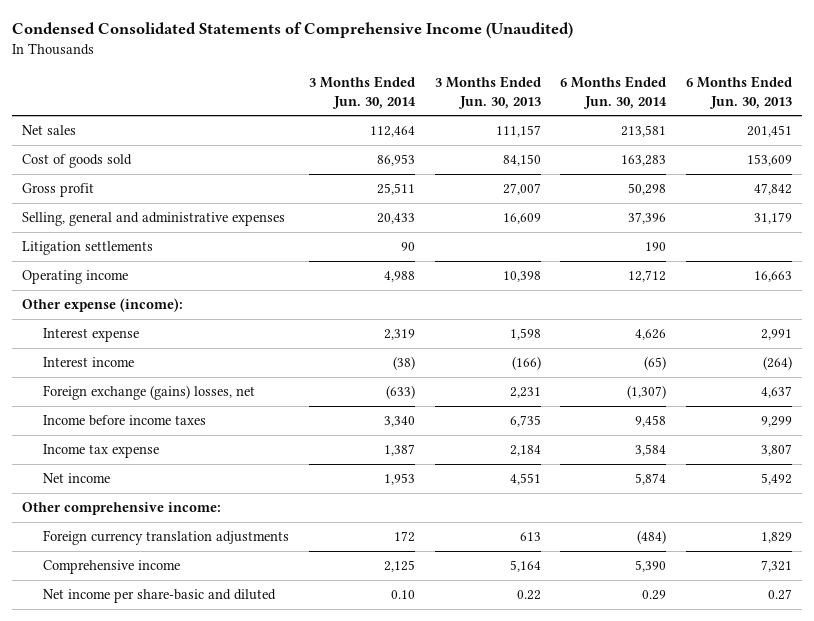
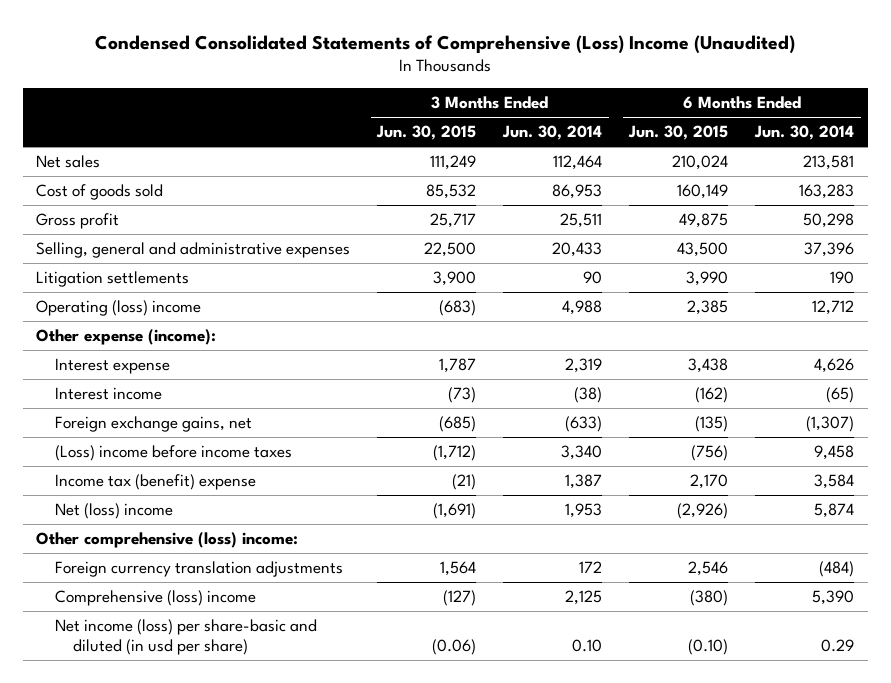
[11,22,573,39] Condensed Consolidated Statements of Comprehensive Income (Unaudited) -> [95,34,796,54] Condensed Consolidated Statements of Comprehensive (Loss) Income (Unaudited)
[434,76,541,109] 3 Months Ended Jun. 30, 2013 -> none
[685,76,792,109] 6 Months Ended Jun. 30, 2013 -> none
none -> [376,125,477,141] Jun. 30, 2015
none -> [628,125,729,141] Jun. 30, 2015
[21,269,128,284] Operating income -> [36,299,202,316] Operating (loss) income
[43,384,256,400] Foreign exchange (gains) losses, net -> [54,415,252,432] Foreign exchange gains, net
[43,414,207,426] Income before income taxes -> [54,444,292,461] (Loss) income before income taxes
[43,443,160,458] Income tax expense -> [54,473,256,490] Income tax (benefit) expense
[43,472,111,483] Net income -> [54,502,173,519] Net (loss) income
[21,501,221,515] Other comprehensive income: -> [36,531,299,548] Other comprehensive (loss) income:
[43,559,181,574] Comprehensive income -> [54,589,256,606] Comprehensive (loss) income
[43,588,277,603] Net income per share-basic and diluted -> [54,618,317,655] Net income (loss) per share-basic and diluted (in usd per share)

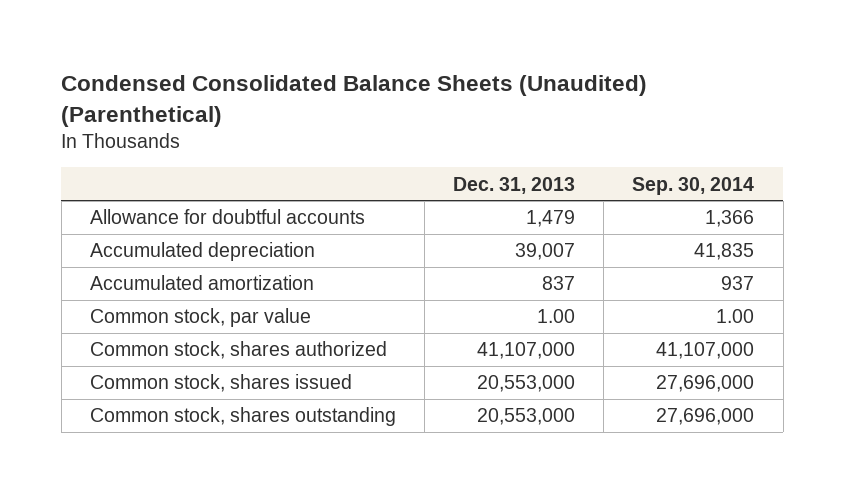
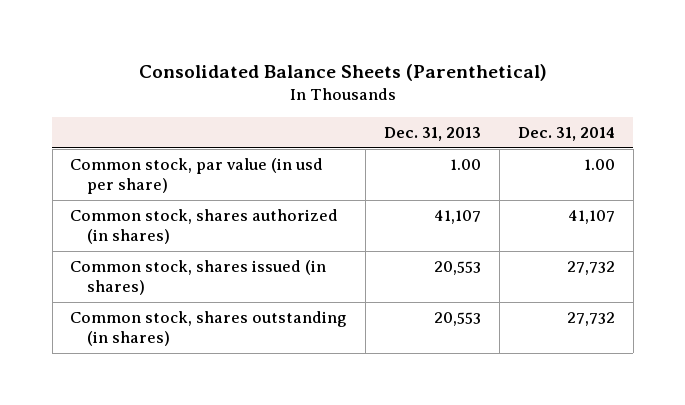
[61,75,648,127] Condensed Consolidated Balance Sheets (Unaudited) (Parenthetical) -> [138,63,547,81] Consolidated Balance Sheets (Parenthetical)
[632,176,755,195] Sep. 30, 2014 -> none
none -> [517,126,615,141] Dec. 31, 2014
[89,209,365,225] Allowance for doubtful accounts -> none
[89,242,315,262] Accumulated depreciation -> none
[89,275,314,291] Accumulated amortization -> none
[89,308,311,328] Common stock, par value -> [70,158,324,194] Common stock, par value (in usd per share)
[89,341,387,360] Common stock, shares authorized -> [70,209,339,244] Common stock, shares authorized (in shares)
[477,342,576,360] 41,107,000 -> [434,210,482,225] 41,107
[89,374,352,393] Common stock, shares issued -> [70,260,327,295] Common stock, shares issued (in shares)
[477,375,576,393] 20,553,000 -> [434,261,482,276] 20,553
[89,407,396,427] Common stock, shares outstanding -> [70,311,348,346] Common stock, shares outstanding (in shares)
[477,408,576,426] 20,553,000 -> [434,312,482,327] 20,553

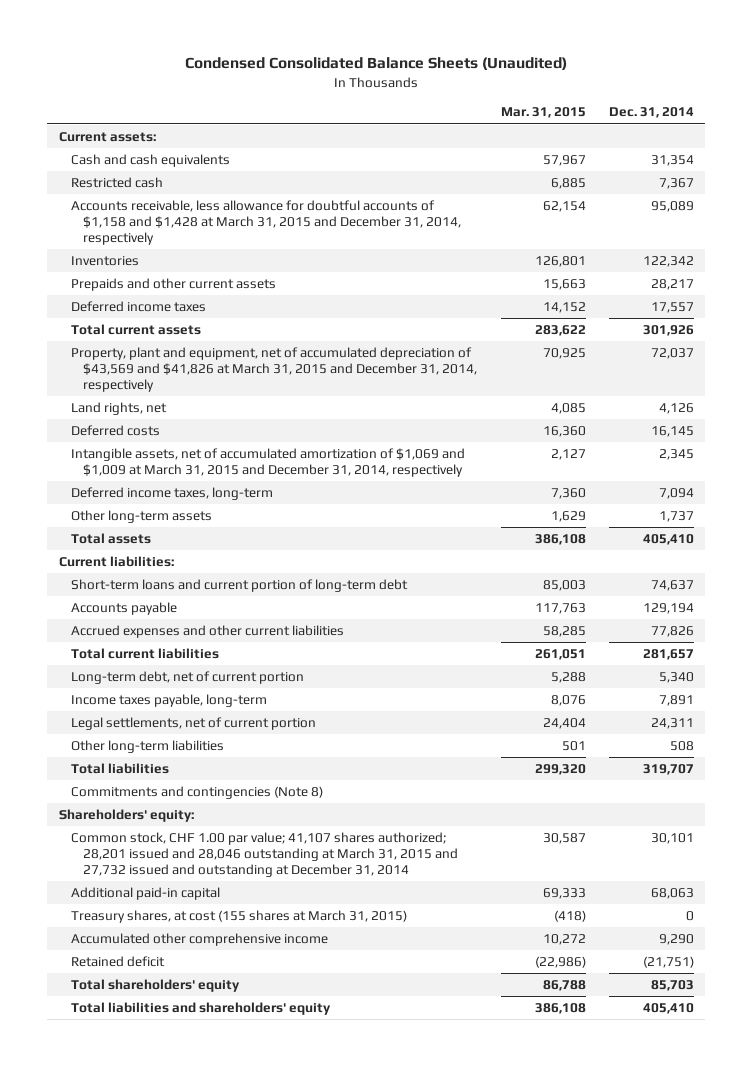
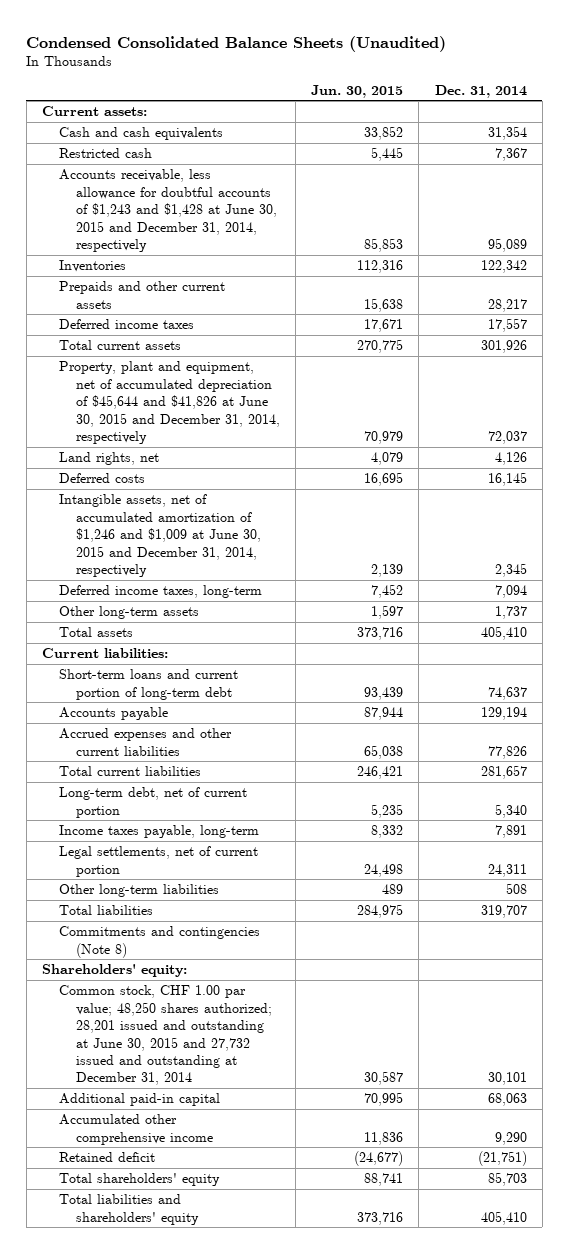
[500,107,586,119] Mar. 31, 2015 -> none
none -> [311,84,404,98] Jun. 30, 2015
[71,200,462,245] Accounts receivable, less allowance for doubtful accounts of $1,158 and $1,428 at March 31, 2015 and December 31, 2014, respectively -> [58,169,277,252] Accounts receivable, less allowance for doubtful accounts of $1,243 and $1,428 at June 30, 2015 and December 31, 2014, respectively
[71,347,478,392] Property, plant and equipment, net of accumulated depreciation of $43,569 and $41,826 at March 31, 2015 and December 31, 2014, respectively -> [58,361,280,444] Property, plant and equipment, net of accumulated depreciation of $45,644 and $41,826 at June 30, 2015 and December 31, 2014, respectively
[71,448,466,477] Intangible assets, net of accumulated amortization of $1,069 and $1,009 at March 31, 2015 and December 31, 2014, respectively -> [58,494,261,577] Intangible assets, net of accumulated amortization of $1,246 and $1,009 at June 30, 2015 and December 31, 2014, respectively
[71,832,459,877] Common stock, CHF 1.00 par value; 41,107 shares authorized; 28,201 issued and 28,046 outstanding at March 31, 2015 and 27,732 issued and outstanding at December 31, 2014 -> [58,985,272,1086] Common stock, CHF 1.00 par value; 48,250 shares authorized; 28,201 issued and outstanding at June 30, 2015 and 27,732 issued and outstanding at December 31, 2014
[71,910,408,924] Treasury shares, at cost (155 shares at March 31, 2015) -> none

